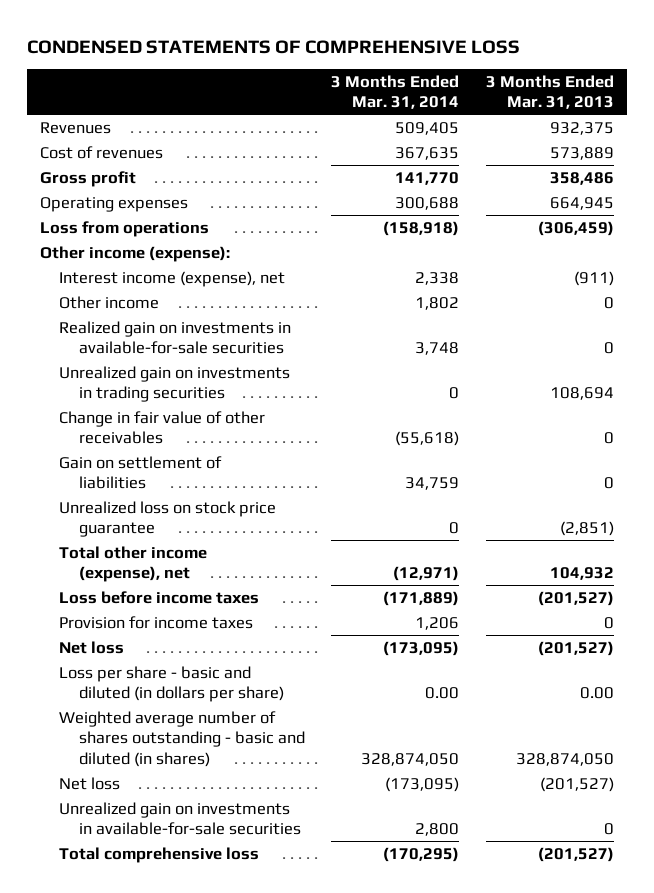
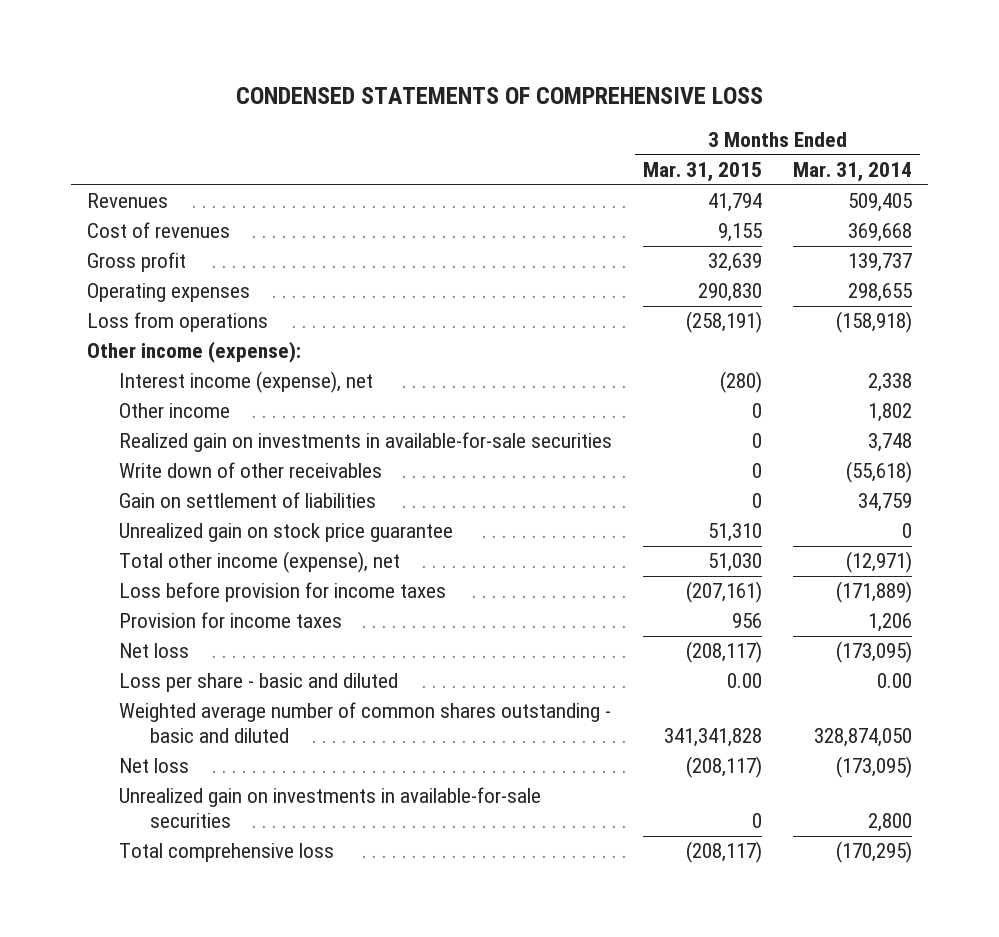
[485,74,614,110] 3 Months Ended Mar. 31, 2013 -> none
none -> [642,161,762,182] Mar. 31, 2015
[395,146,460,160] 367,635 -> [848,223,913,243] 369,668
[395,171,460,185] 141,770 -> [848,253,913,273] 139,737
[395,196,460,210] 300,688 -> [848,283,913,303] 298,655
[59,365,291,403] Unrealized gain on investments in trading securities -> none
[59,410,266,445] Change in fair value of other receivables -> [118,462,382,479] Write down of other receivables
[59,500,277,538] Unrealized loss on stock price guarantee -> [118,523,453,543] Unrealized gain on stock price guarantee
[59,590,260,604] Loss before income taxes -> [118,582,446,603] Loss before provision for income taxes
[59,665,284,703] Loss per share - basic and diluted (in dollars per share) -> [118,673,398,693] Loss per share - basic and diluted
[59,710,305,767] Weighted average number of shares outstanding - basic and diluted (in shares) -> [118,702,611,743] Weighted average number of common shares outstanding - basic and diluted

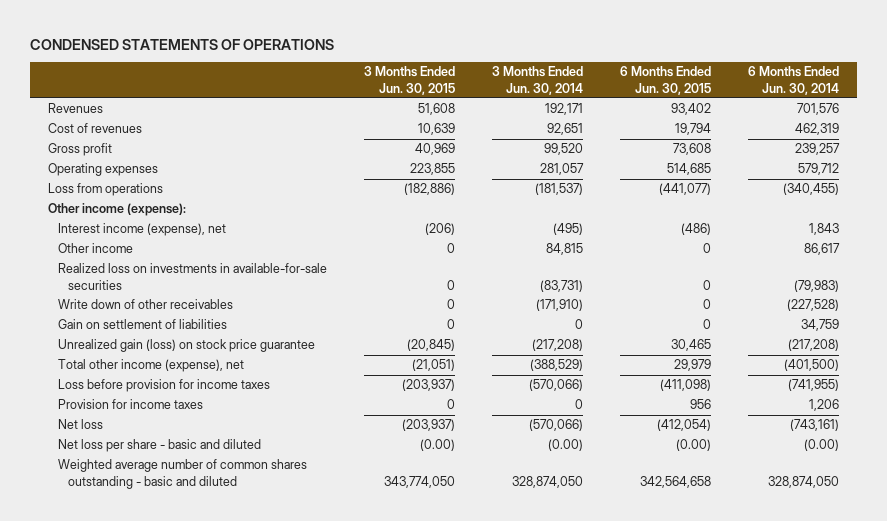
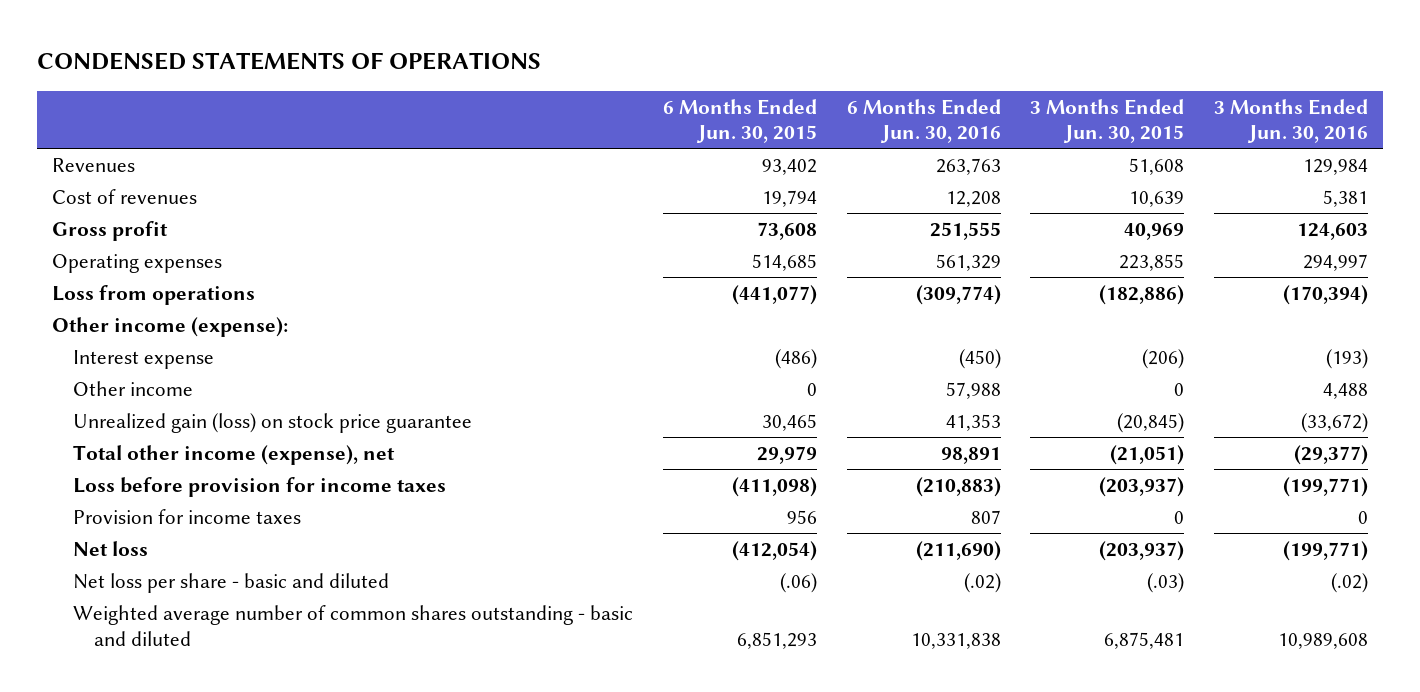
[492,66,584,95] 3 Months Ended Jun. 30, 2014 -> none
[747,66,839,95] 6 Months Ended Jun. 30, 2014 -> none
none -> [846,98,1001,144] 6 Months Ended Jun. 30, 2016
none -> [1214,98,1369,144] 3 Months Ended Jun. 30, 2016
[58,223,227,237] Interest income (expense), net -> [72,350,214,370] Interest expense
[58,263,328,290] Realized loss on investments in available-for-sale securities -> none
[58,299,234,310] Write down of other receivables -> none
[58,319,228,330] Gain on settlement of liabilities -> none
[420,439,456,452] (0.00) -> [1147,573,1185,594] (.03)
[675,439,711,452] (0.00) -> [779,573,817,594] (.06)
[384,475,456,488] 343,774,050 -> [1104,631,1185,649] 6,875,481
[639,475,711,488] 342,564,658 -> [736,631,817,649] 6,851,293

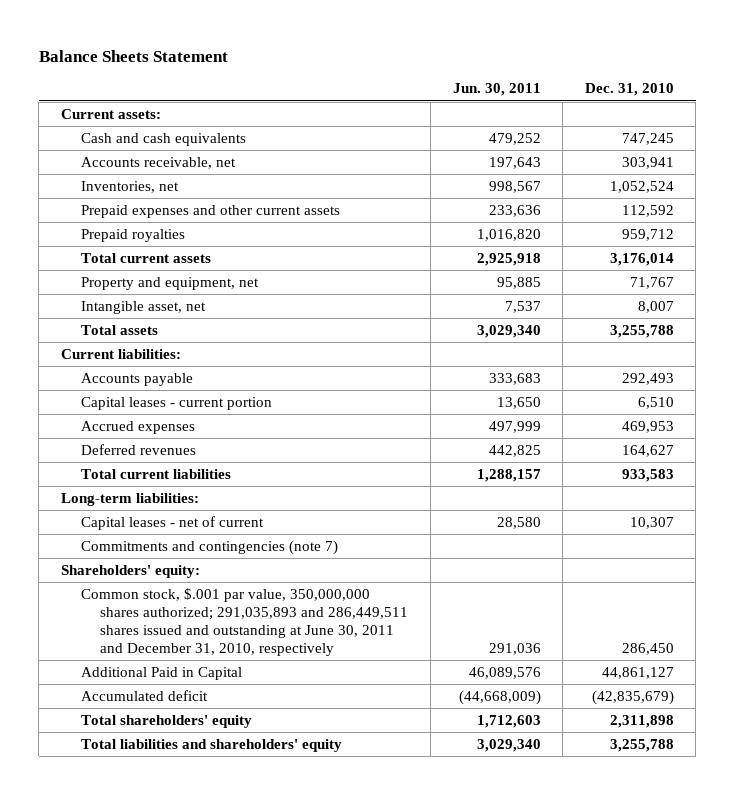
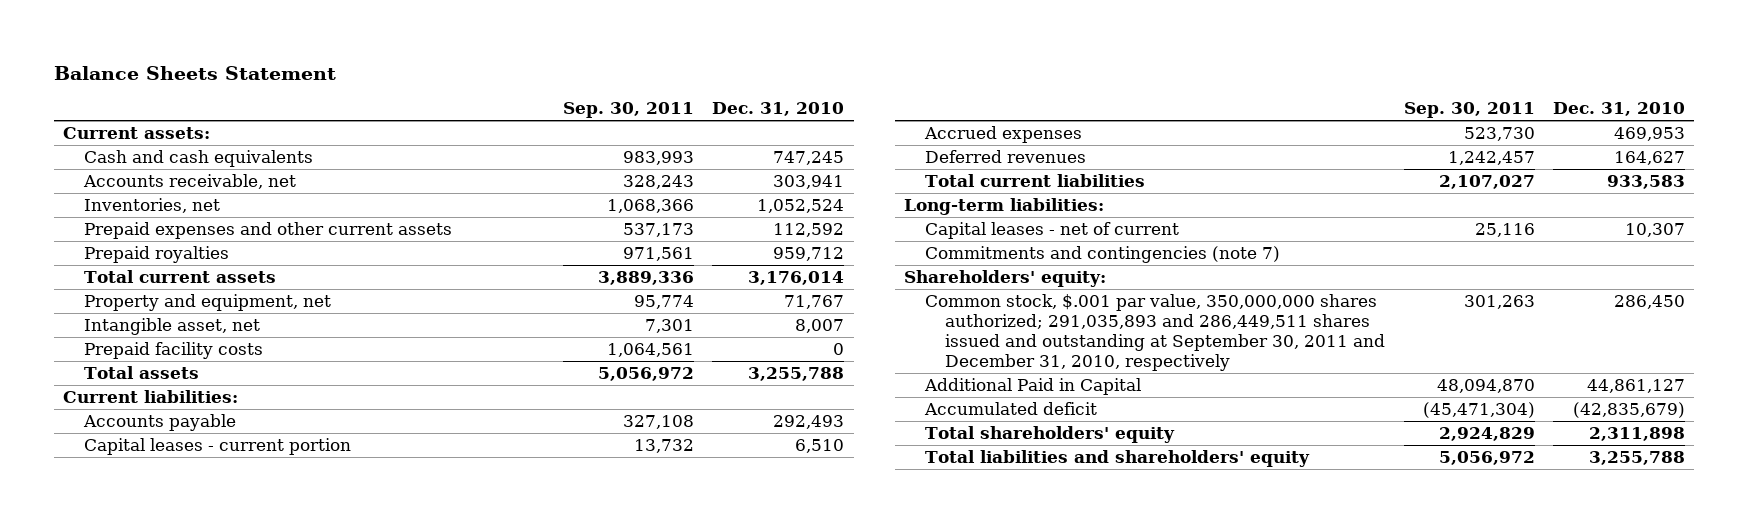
[452,83,541,97] Jun. 30, 2011 -> none
none -> [562,102,694,119] Sep. 30, 2011
none -> [83,342,263,360] Prepaid facility costs
[80,587,409,656] Common stock, $.001 par value, 350,000,000 shares authorized; 291,035,893 and 286,449,511 shares issued and outstanding at June 30, 2011 and December 31, 2010, respectively -> [924,294,1386,372] Common stock, $.001 par value, 350,000,000 shares authorized; 291,035,893 and 286,449,511 shares issued and outstanding at September 30, 2011 and December 31, 2010, respectively

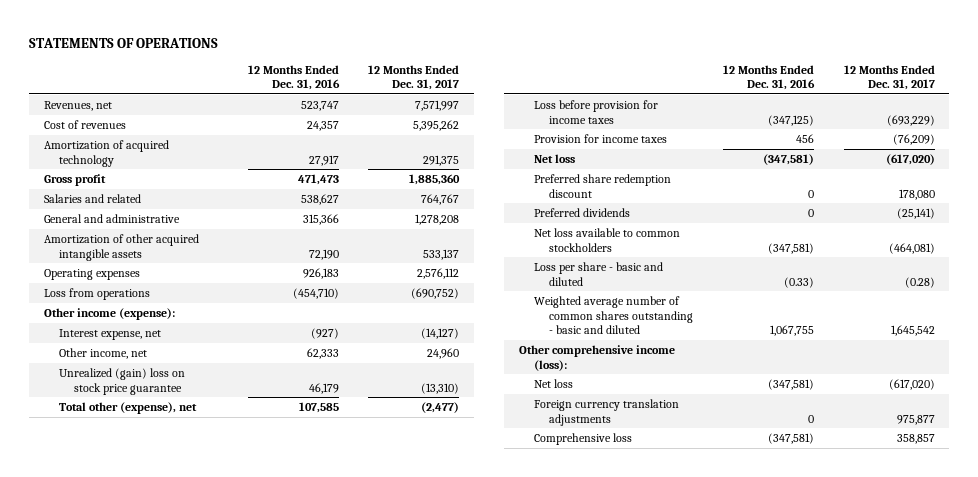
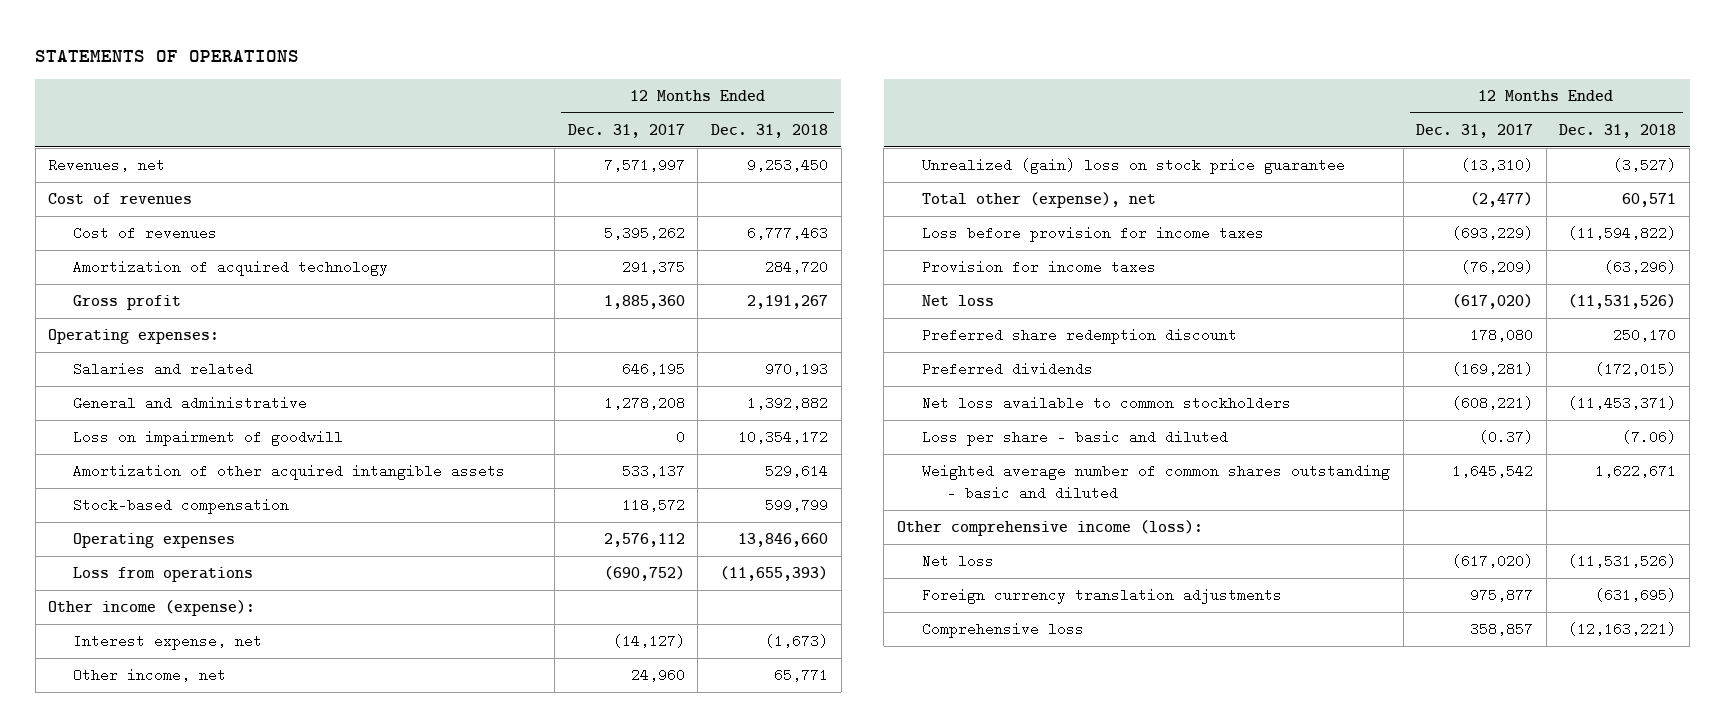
[247,64,340,91] 12 Months Ended Dec. 31, 2016 -> none
none -> [710,123,828,138] Dec. 31, 2018
none -> [48,193,193,205] Cost of revenues
none -> [48,329,220,345] Operating expenses:
[421,193,460,205] 764,767 -> [621,362,685,377] 646,195
none -> [73,430,344,447] Loss on impairment of goodwill
none -> [73,498,290,515] Stock-based compensation
[896,207,935,219] (25,141) -> [1452,362,1534,377] (169,281)
[888,242,935,254] (464,081) -> [1452,396,1534,411] (608,221)
[904,276,935,288] (0.28) -> [1479,430,1534,445] (0.37)

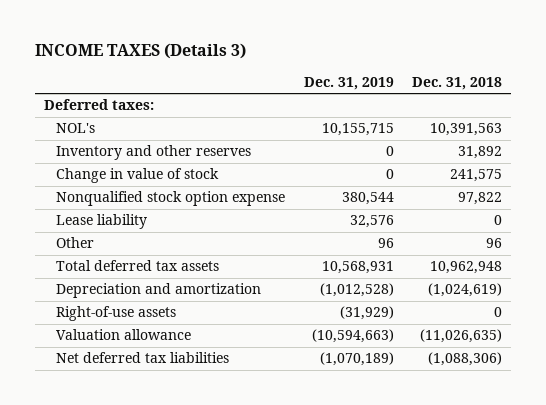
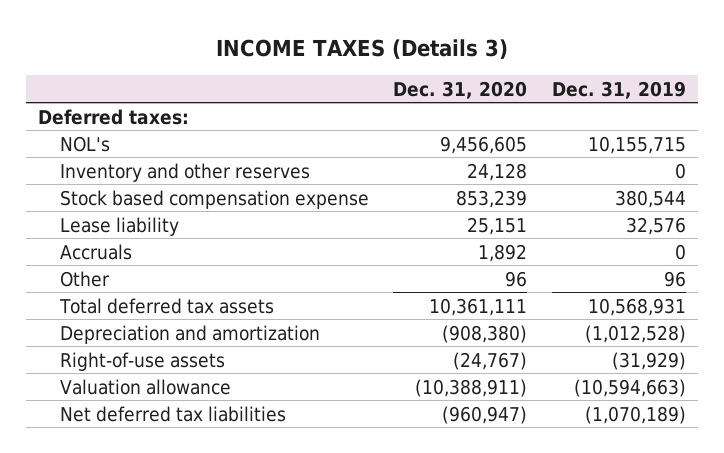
[412,76,503,90] Dec. 31, 2018 -> none
none -> [393,80,528,99] Dec. 31, 2020
[56,168,220,184] Change in value of stock -> none
[56,191,286,207] Nonqualified stock option expense -> [59,189,369,209] Stock based compensation expense
none -> [59,243,132,260] Accruals

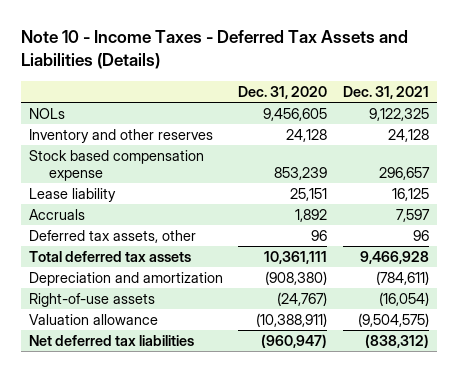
[216,38,509,59] INCOME TAXES (Details 3) -> [20,30,408,70] Note 10 - Income Taxes - Deferred Tax Assets and Liabilities (Details)
[551,80,686,99] Dec. 31, 2019 -> none
none -> [343,85,430,99] Dec. 31, 2021
[38,108,190,125] Deferred taxes: -> none
[59,135,110,152] NOL's -> [28,107,65,119] NOLs
[59,270,110,287] Other -> [28,229,196,243] Deferred tax assets, other

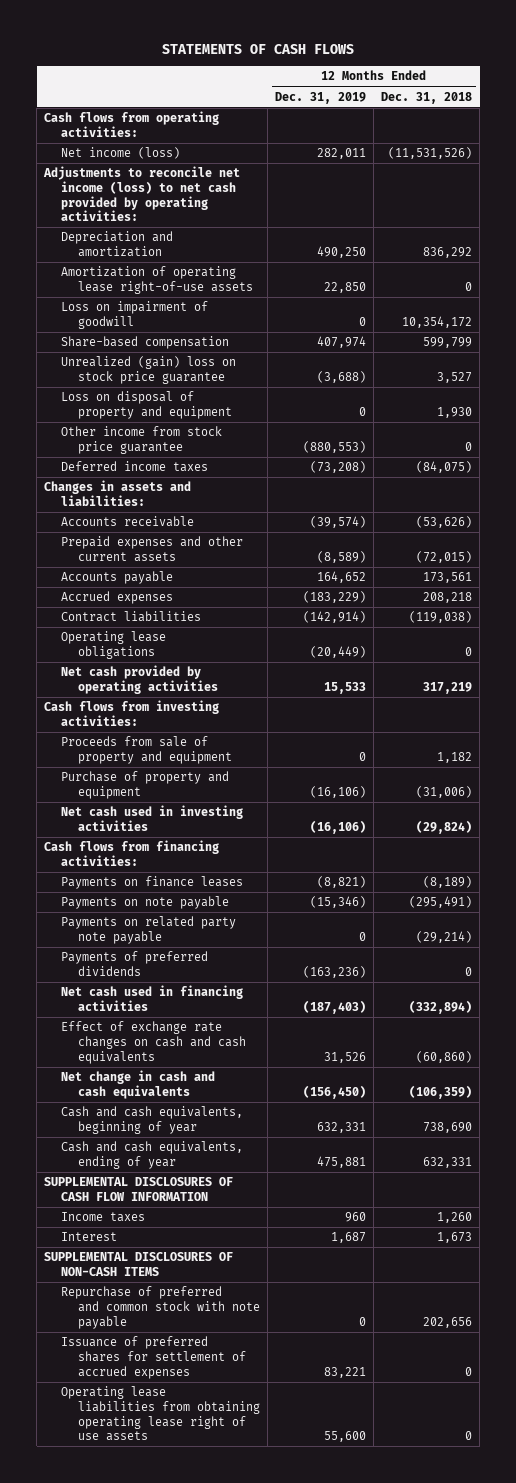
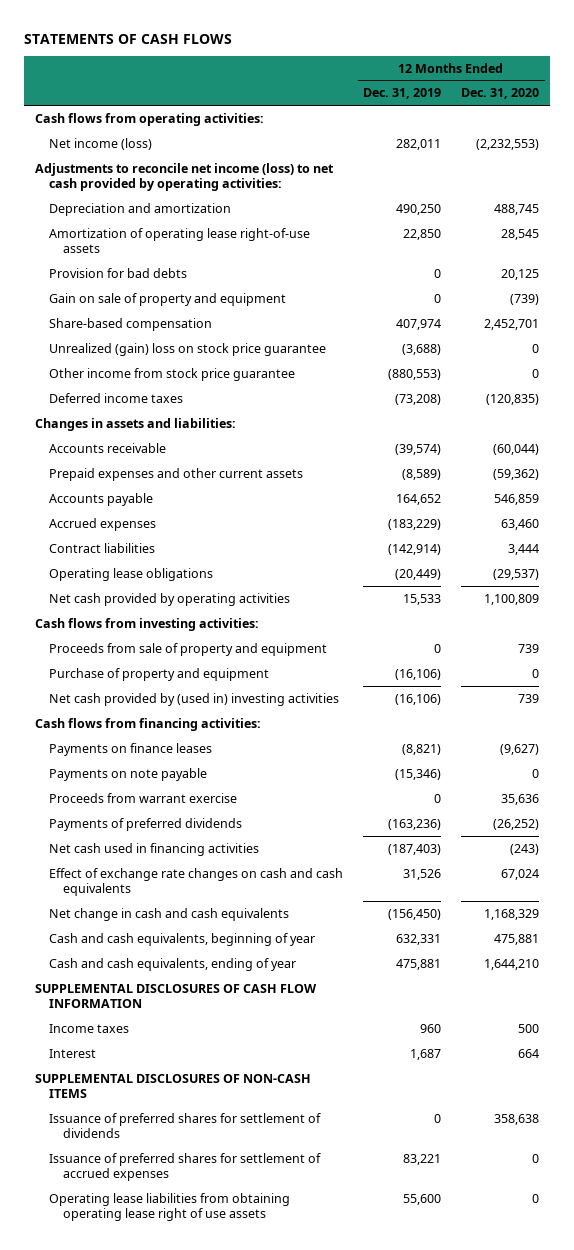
[381,91,473,104] Dec. 31, 2018 -> none
none -> [461,88,540,100] Dec. 31, 2020
[61,301,209,329] Loss on impairment of goodwill -> none
none -> [48,267,187,278] Provision for bad debts
none -> [48,292,286,306] Gain on sale of property and equipment
[61,391,233,419] Loss on disposal of property and equipment -> none
[61,805,244,831] Net cash used in investing activities -> [48,692,339,706] Net cash provided by (used in) investing activities
[61,916,237,944] Payments on related party note payable -> none
none -> [48,792,237,803] Proceeds from warrant exercise
[61,1286,261,1329] Repurchase of preferred and common stock with note payable -> none
none -> [48,1112,321,1138] Issuance of preferred shares for settlement of dividends

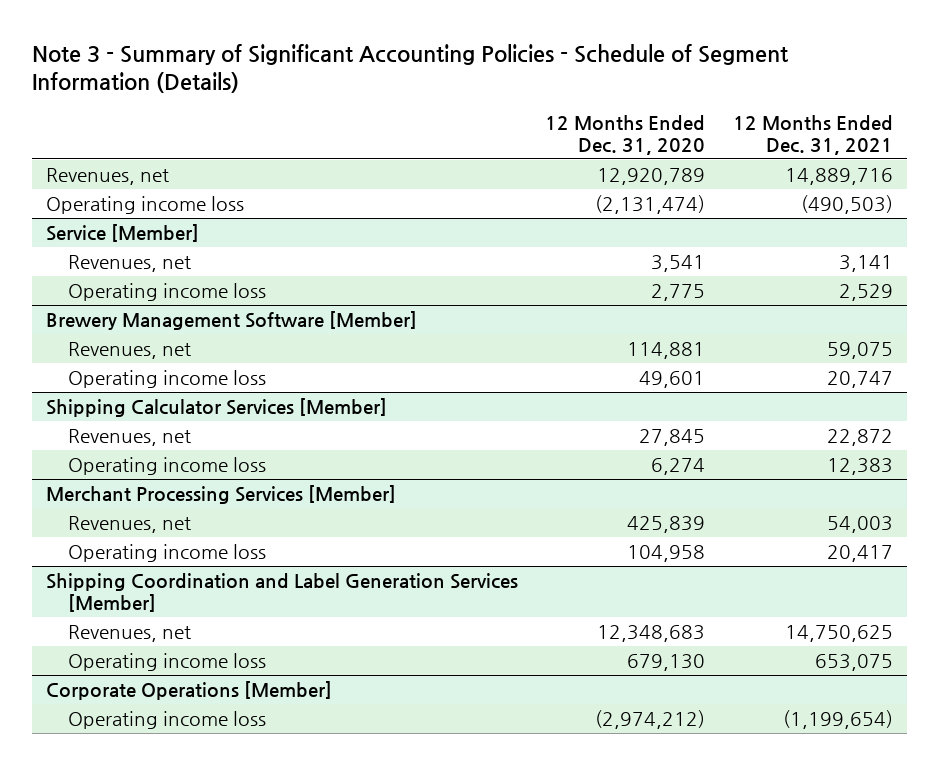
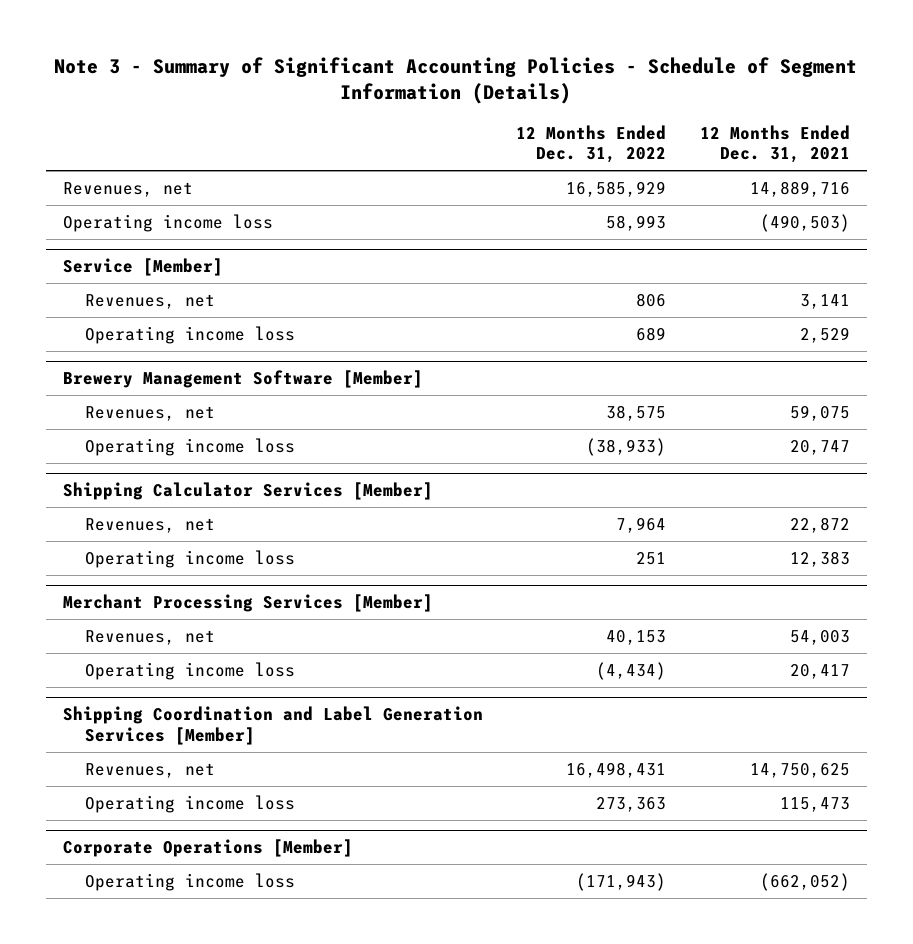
[545,114,706,155] 12 Months Ended Dec. 31, 2020 -> none
none -> [516,124,667,164] 12 Months Ended Dec. 31, 2022
[814,653,893,671] 653,075 -> [779,796,850,812] 115,473
[782,709,893,729] (1,199,654) -> [759,872,850,891] (662,052)

